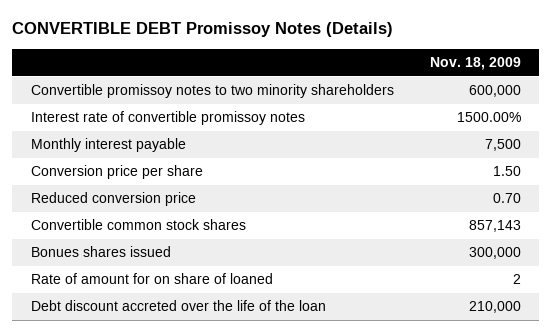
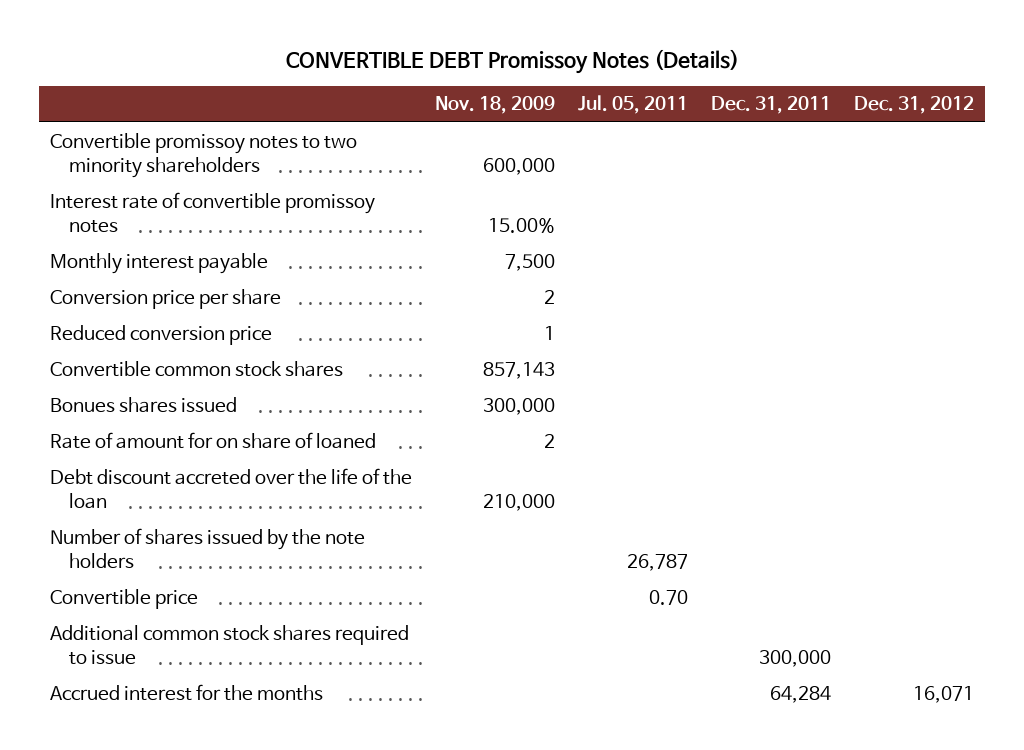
none -> [577,95,688,115] Jul. 05, 2011
none -> [710,96,831,115] Dec. 31, 2011
none -> [853,96,974,115] Dec. 31, 2012
[456,112,521,123] 1500.00% -> [488,217,556,233] 15.00%
[492,166,521,177] 1.50 -> [544,289,556,304] 2
[492,193,521,204] 0.70 -> [544,325,556,340] 1
none -> [50,527,366,569] Number of shares issued by the note holders
none -> [50,588,199,609] Convertible price
none -> [50,624,410,665] Additional common stock shares required to issue
none -> [50,683,324,701] Accrued interest for the months

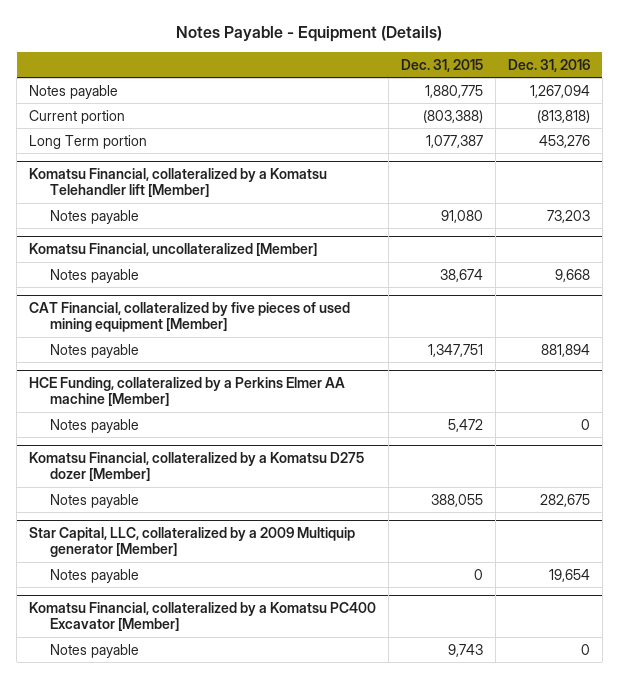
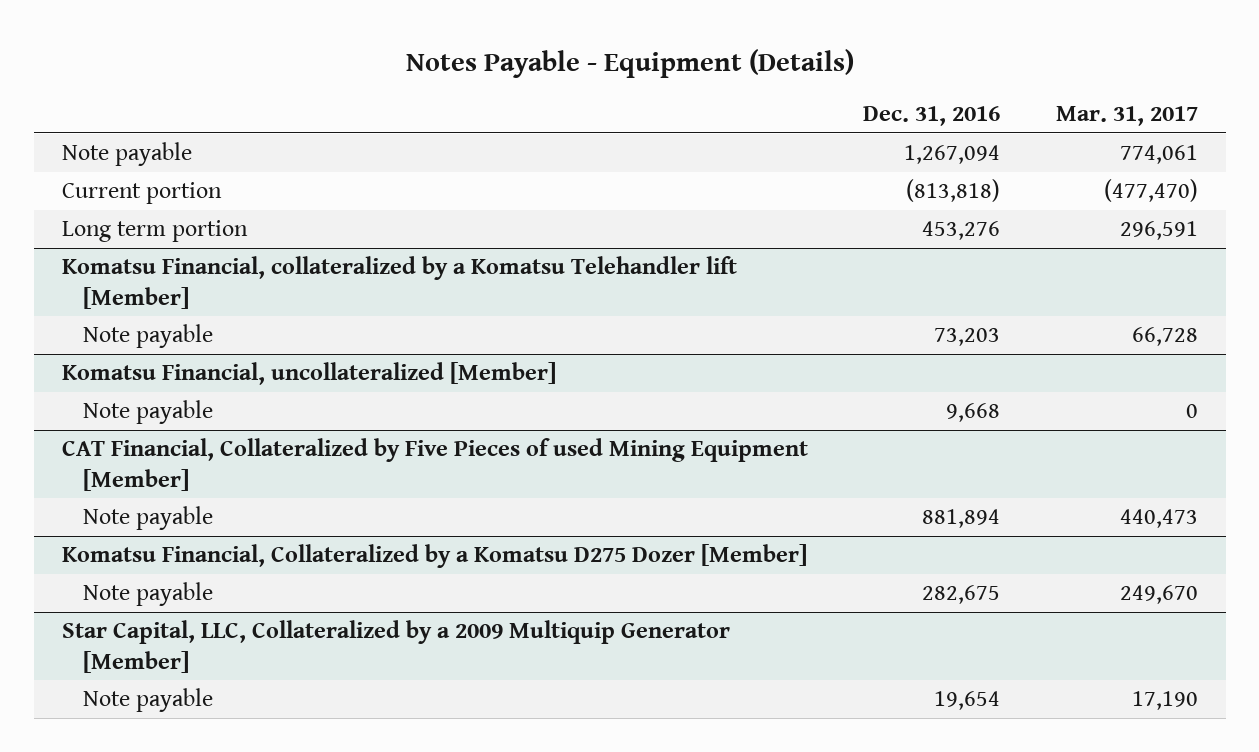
[400,58,483,72] Dec. 31, 2015 -> none
none -> [1055,106,1198,127] Mar. 31, 2017
[29,84,119,99] Notes payable -> [61,142,192,167] Note payable
[29,134,148,149] Long Term portion -> [61,220,248,243] Long term portion
[50,209,140,224] Notes payable -> [83,324,214,349] Note payable
[29,526,356,558] Star Capital, LLC, collateralized by a 2009 Multiquip generator [Member] -> none
[50,568,140,583] Notes payable -> none
[29,601,377,632] Komatsu Financial, collateralized by a Komatsu PC400 Excavator [Member] -> none
[50,643,140,658] Notes payable -> none
[50,268,140,283] Notes payable -> [83,400,214,425] Note payable
[29,301,351,333] CAT Financial, collateralized by five pieces of used mining equipment [Member] -> [61,438,808,492] CAT Financial, Collateralized by Five Pieces of used Mining Equipment [Member]
[50,343,140,358] Notes payable -> [83,506,214,531] Note payable
[29,376,346,407] HCE Funding, collateralized by a Perkins Elmer AA machine [Member] -> [61,544,807,569] Komatsu Financial, Collateralized by a Komatsu D275 Dozer [Member]
[50,418,140,433] Notes payable -> [83,582,214,607] Note payable
[580,418,590,430] 0 -> [922,585,1001,605] 282,675
[29,451,365,482] Komatsu Financial, collateralized by a Komatsu D275 dozer [Member] -> [61,620,730,674] Star Capital, LLC, Collateralized by a 2009 Multiquip Generator [Member]
[50,493,140,508] Notes payable -> [83,688,214,713] Note payable
[539,493,590,507] 282,675 -> [934,691,1001,711] 19,654

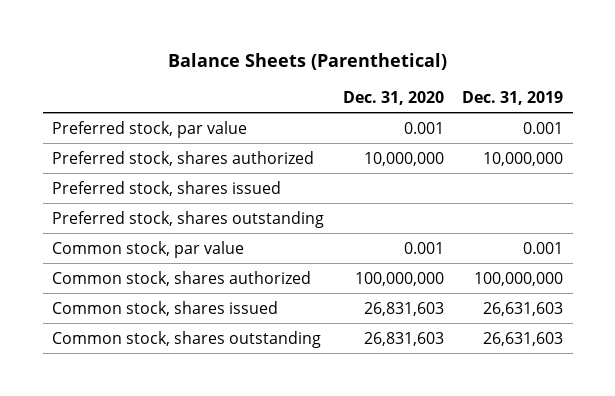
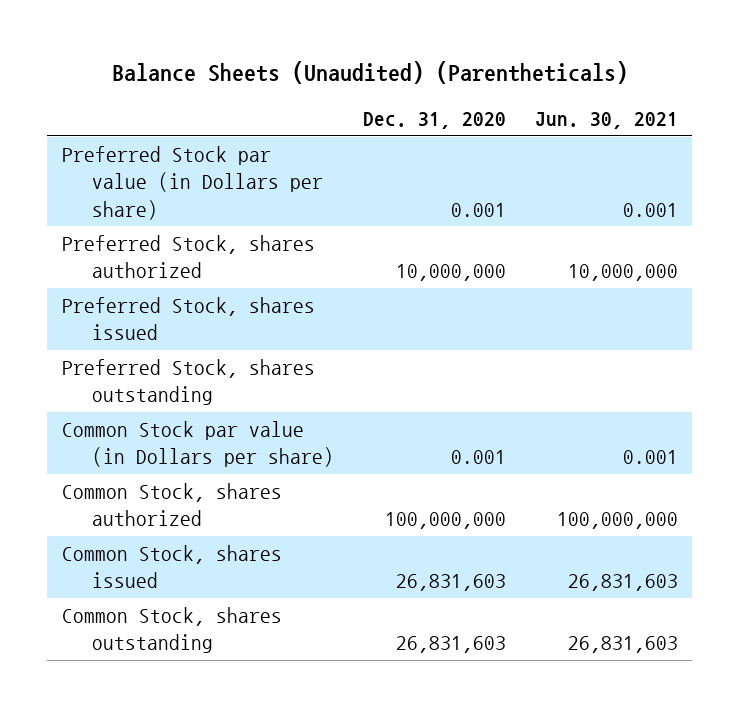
[167,52,447,70] Balance Sheets (Parenthetical) -> [111,60,628,84] Balance Sheets (Unaudited) (Parentheticals)
[462,90,564,105] Dec. 31, 2019 -> none
none -> [534,112,678,130] Jun. 30, 2021
[51,120,247,138] Preferred stock, par value -> [61,146,323,220] Preferred Stock par value (in Dollars per share)
[51,150,314,166] Preferred stock, shares authorized -> [61,235,315,279] Preferred Stock, shares authorized
[51,180,281,196] Preferred stock, shares issued -> [61,297,315,341] Preferred Stock, shares issued
[51,210,324,228] Preferred stock, shares outstanding -> [61,359,315,406] Preferred Stock, shares outstanding
[51,240,244,258] Common stock, par value -> [61,421,334,468] Common Stock par value (in Dollars per share)
[51,270,311,286] Common stock, shares authorized -> [61,483,282,527] Common Stock, shares authorized
[51,300,278,316] Common stock, shares issued -> [61,545,282,589] Common Stock, shares issued
[51,330,321,348] Common stock, shares outstanding -> [61,607,282,654] Common Stock, shares outstanding

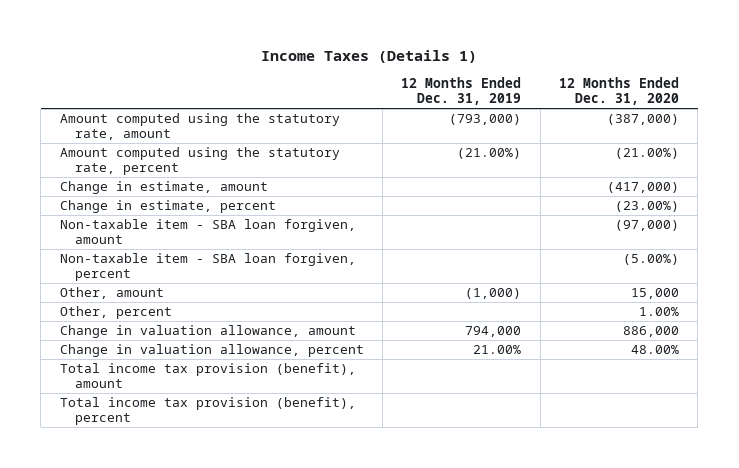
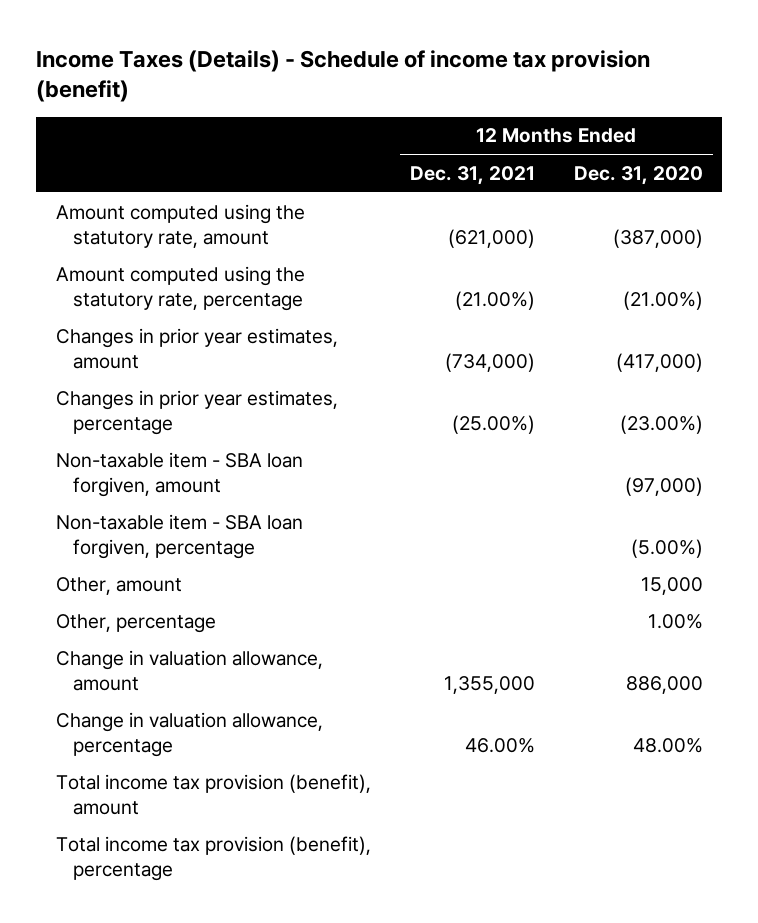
[261,50,478,64] Income Taxes (Details 1) -> [36,49,651,103] Income Taxes (Details) - Schedule of income tax provision (benefit)
[401,77,522,106] 12 Months Ended Dec. 31, 2019 -> none
none -> [409,165,535,185] Dec. 31, 2021
[59,200,276,214] Change in estimate, percent -> none
[59,147,340,176] Amount computed using the statutory rate, percent -> [55,265,305,311] Amount computed using the statutory rate, percentage
[59,181,268,195] Change in estimate, amount -> [55,327,338,369] Changes in prior year estimates, amount
none -> [55,389,338,435] Changes in prior year estimates, percentage
[59,253,356,282] Non-taxable item - SBA loan forgiven, percent -> [55,513,303,559] Non-taxable item - SBA loan forgiven, percentage
[59,306,172,320] Other, percent -> none
none -> [55,613,216,633] Other, percentage
[59,344,364,358] Change in valuation allowance, percent -> [55,711,323,757] Change in valuation allowance, percentage
[59,397,356,426] Total income tax provision (benefit), percent -> [55,835,371,881] Total income tax provision (benefit), percentage

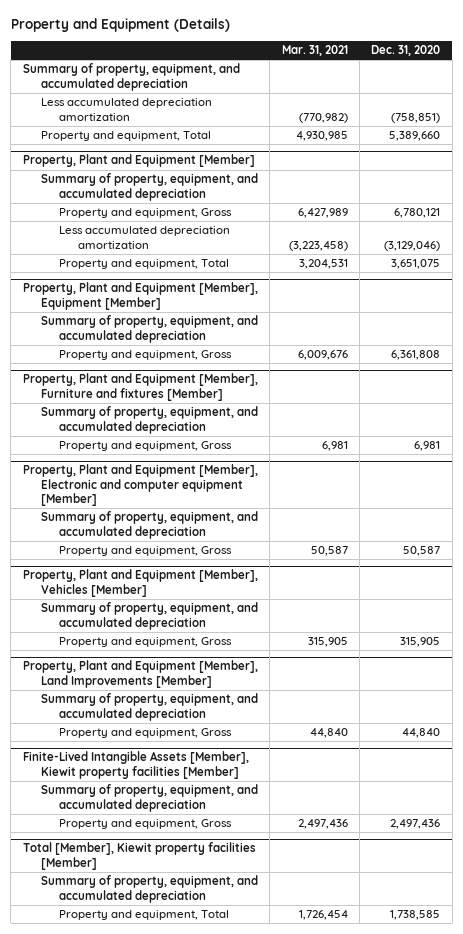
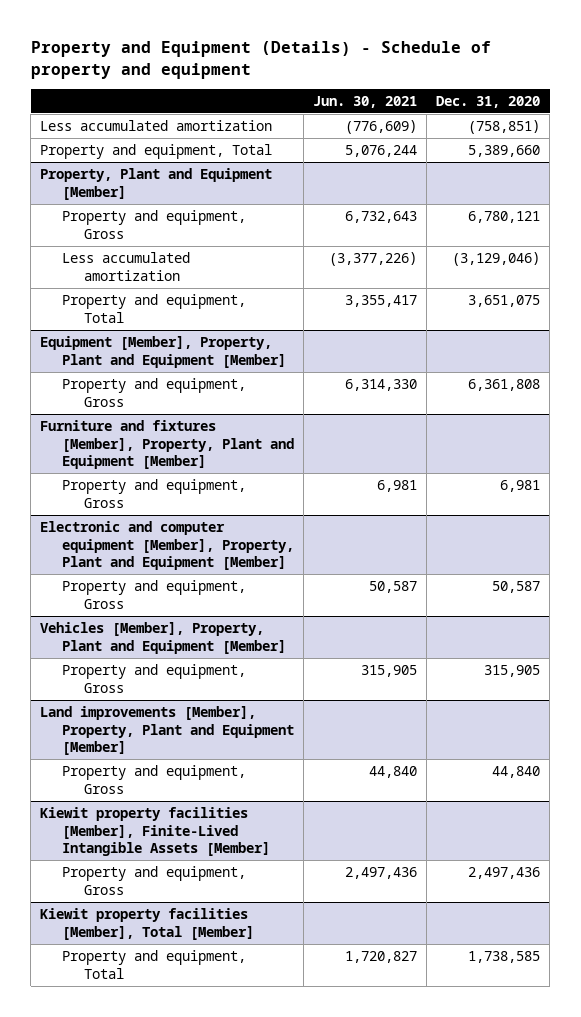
[10,17,230,32] Property and Equipment (Details) -> [30,40,491,79] Property and Equipment (Details) - Schedule of property and equipment
[281,45,348,57] Mar. 31, 2021 -> none
none -> [313,95,418,108] Jun. 30, 2021
[22,63,240,91] Summary of property, equipment, and accumulated depreciation -> none
[41,98,213,121] Less accumulated depreciation amortization -> [40,120,273,132] Less accumulated amortization
[41,173,259,201] Summary of property, equipment, and accumulated depreciation -> none
[59,226,231,249] Less accumulated depreciation amortization -> [62,252,191,281] Less accumulated amortization
[41,315,259,343] Summary of property, equipment, and accumulated depreciation -> none
[22,282,258,310] Property, Plant and Equipment [Member], Equipment [Member] -> [40,336,287,368] Equipment [Member], Property, Plant and Equipment [Member]
[41,406,259,434] Summary of property, equipment, and accumulated depreciation -> none
[22,373,258,401] Property, Plant and Equipment [Member], Furniture and fixtures [Member] -> [40,420,295,470] Furniture and fixtures [Member], Property, Plant and Equipment [Member]
[41,511,259,539] Summary of property, equipment, and accumulated depreciation -> none
[22,464,258,506] Property, Plant and Equipment [Member], Electronic and computer equipment [Member] -> [40,521,295,571] Electronic and computer equipment [Member], Property, Plant and Equipment [Member]
[41,602,259,630] Summary of property, equipment, and accumulated depreciation -> none
[22,569,258,597] Property, Plant and Equipment [Member], Vehicles [Member] -> [40,622,287,654] Vehicles [Member], Property, Plant and Equipment [Member]
[41,693,259,721] Summary of property, equipment, and accumulated depreciation -> none
[22,660,258,688] Property, Plant and Equipment [Member], Land Improvements [Member] -> [40,706,295,756] Land improvements [Member], Property, Plant and Equipment [Member]
[41,784,259,812] Summary of property, equipment, and accumulated depreciation -> none
[22,751,249,779] Finite-Lived Intangible Assets [Member], Kiewit property facilities [Member] -> [40,807,271,857] Kiewit property facilities [Member], Finite-Lived Intangible Assets [Member]
[41,875,259,903] Summary of property, equipment, and accumulated depreciation -> none
[22,842,256,870] Total [Member], Kiewit property facilities [Member] -> [40,908,255,940] Kiewit property facilities [Member], Total [Member]

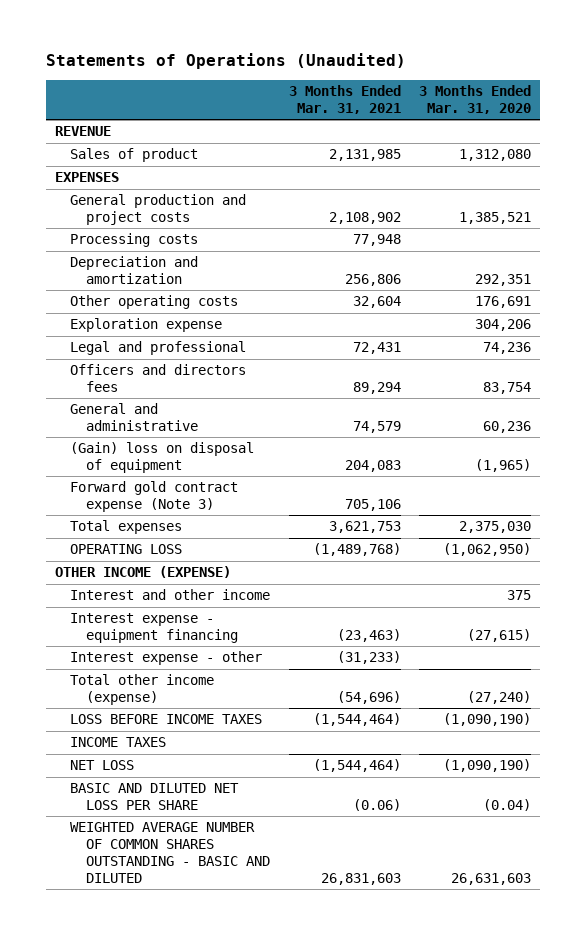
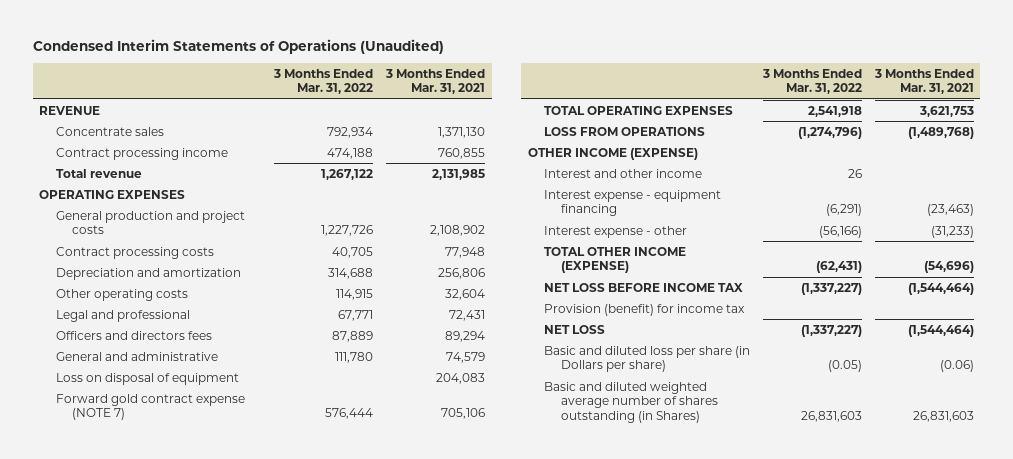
[45,53,406,70] Statements of Operations (Unaudited) -> [32,39,444,55] Condensed Interim Statements of Operations (Unaudited)
[418,85,531,114] 3 Months Ended Mar. 31, 2020 -> none
none -> [273,68,374,95] 3 Months Ended Mar. 31, 2022
none -> [55,126,164,136] Concentrate sales
none -> [55,147,228,160] Contract processing income
[70,148,199,163] Sales of product -> [55,168,142,178] Total revenue
[54,172,119,183] EXPENSES -> [39,189,186,199] OPERATING EXPENSES
[70,233,199,248] Processing costs -> [55,246,214,259] Contract processing costs
[70,318,223,333] Exploration expense -> none
[70,442,255,474] (Gain) loss on disposal of equipment -> [55,372,239,385] Loss on disposal of equipment
[70,481,239,513] Forward gold contract expense (Note 3) -> [55,393,245,421] Forward gold contract expense (NOTE 7)
[70,520,183,535] Total expenses -> [544,105,734,115] TOTAL OPERATING EXPENSES
[70,544,183,555] OPERATING LOSS -> [544,126,706,136] LOSS FROM OPERATIONS
[70,674,215,706] Total other income (expense) -> [544,246,687,274] TOTAL OTHER INCOME (EXPENSE)
[70,714,263,725] LOSS BEFORE INCOME TAXES -> [544,282,744,292] NET LOSS BEFORE INCOME TAX
[70,737,167,748] INCOME TAXES -> [544,303,746,316] Provision (benefit) for income tax
[70,783,240,811] BASIC AND DILUTED NET LOSS PER SHARE -> [544,345,751,373] Basic and diluted loss per share (in Dollars per share)
[70,822,270,883] WEIGHTED AVERAGE NUMBER OF COMMON SHARES OUTSTANDING - BASIC AND DILUTED -> [544,381,718,423] Basic and diluted weighted average number of shares outstanding (in Shares)

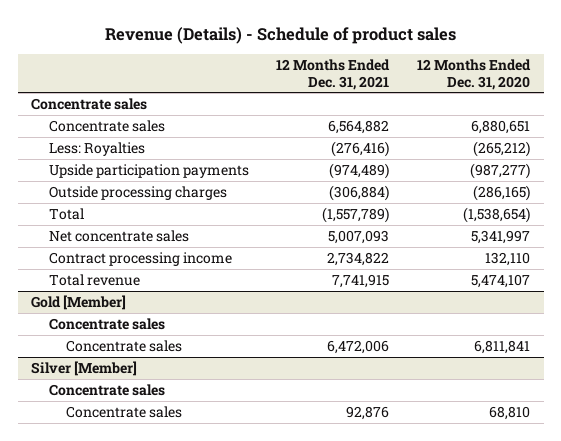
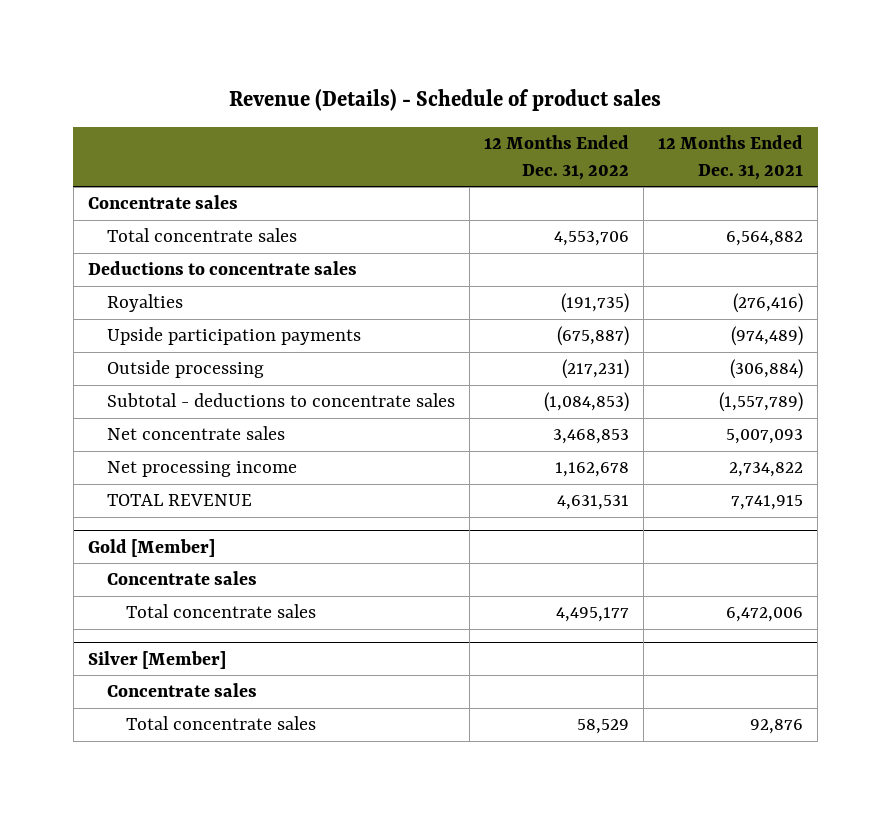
[416,58,531,90] 12 Months Ended Dec. 31, 2020 -> none
none -> [483,135,629,180] 12 Months Ended Dec. 31, 2022
[48,120,165,133] Concentrate sales -> [106,228,297,243] Total concentrate sales
none -> [87,261,357,276] Deductions to concentrate sales
[48,142,145,157] Less: Royalties -> [106,294,183,313] Royalties
[48,186,227,201] Outside processing charges -> [106,360,264,379] Outside processing
[48,208,84,221] Total -> [106,393,455,408] Subtotal - deductions to concentrate sales
[48,252,232,267] Contract processing income -> [106,461,297,478] Net processing income
[48,274,140,287] Total revenue -> [106,494,252,507] TOTAL REVENUE
[66,340,183,353] Concentrate sales -> [125,604,316,619] Total concentrate sales
[66,406,183,419] Concentrate sales -> [125,716,316,731] Total concentrate sales

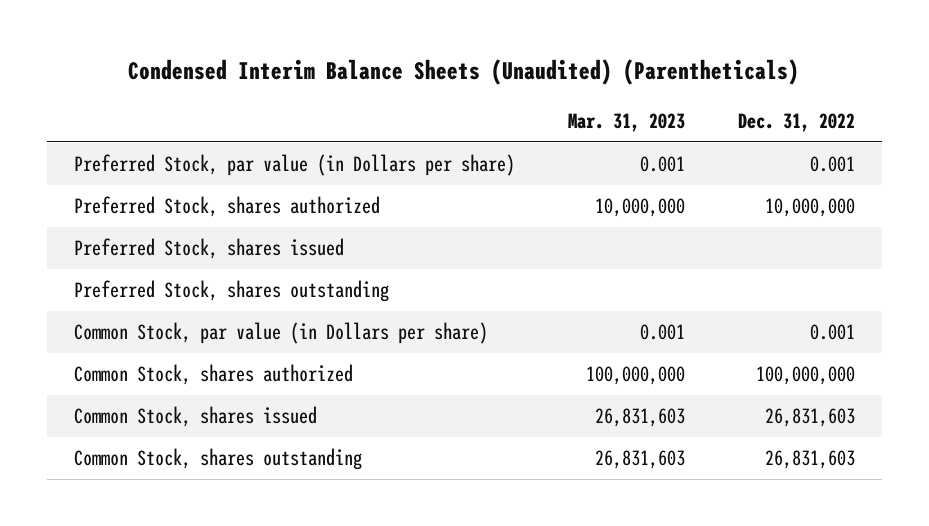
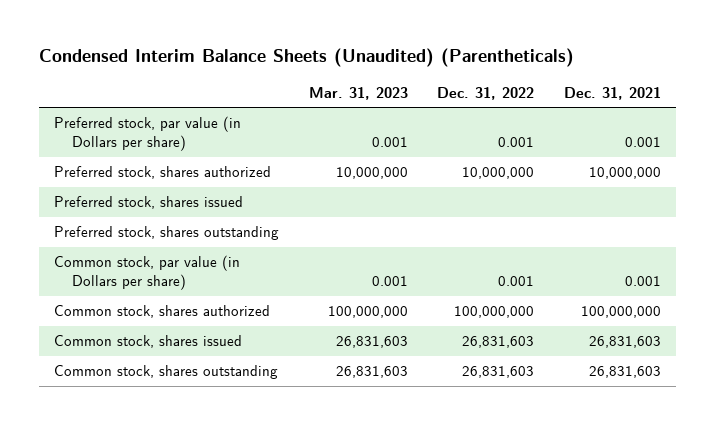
none -> [564,86,662,100] Dec. 31, 2021
[73,154,515,177] Preferred Stock, par value (in Dollars per share) -> [53,116,241,151] Preferred stock, par value (in Dollars per share)
[73,196,380,218] Preferred Stock, shares authorized -> [53,166,271,180] Preferred stock, shares authorized
[73,238,344,260] Preferred Stock, shares issued -> [53,196,243,210] Preferred stock, shares issued
[73,280,389,303] Preferred Stock, shares outstanding -> [53,226,279,241] Preferred stock, shares outstanding
[73,322,488,345] Common Stock, par value (in Dollars per share) -> [53,255,240,290] Common stock, par value (in Dollars per share)
[73,364,353,386] Common Stock, shares authorized -> [53,305,270,319] Common stock, shares authorized
[73,406,317,428] Common Stock, shares issued -> [53,335,242,349] Common stock, shares issued
[73,448,362,471] Common Stock, shares outstanding -> [53,365,278,380] Common stock, shares outstanding

